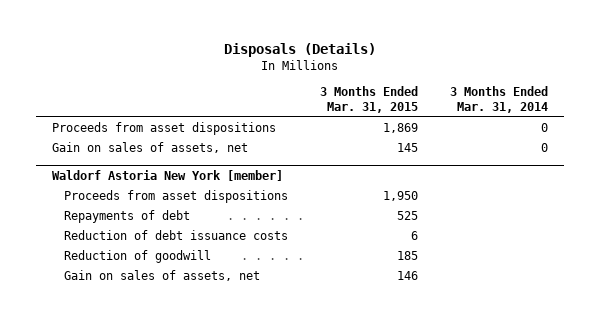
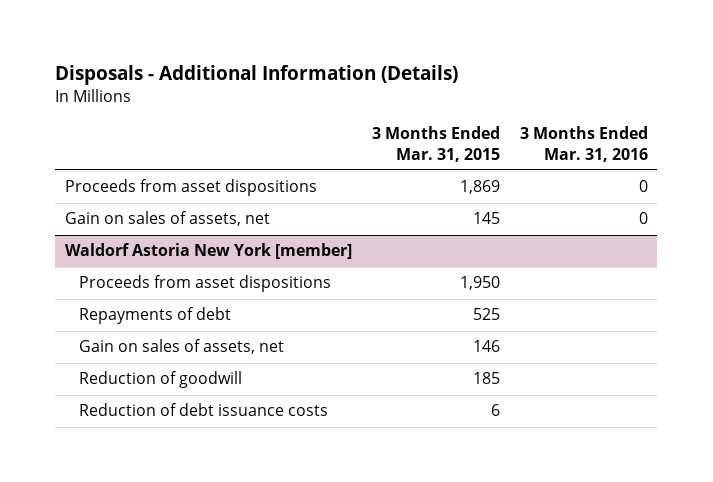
[224,43,377,58] Disposals (Details) -> [55,64,459,85] Disposals - Additional Information (Details)
[450,85,549,113] 3 Months Ended Mar. 31, 2014 -> none
none -> [519,125,648,162] 3 Months Ended Mar. 31, 2016
[64,250,212,264] Reduction of goodwill -> [79,371,243,389] Reduction of goodwill
[64,230,289,241] Reduction of debt issuance costs -> [79,403,329,417] Reduction of debt issuance costs

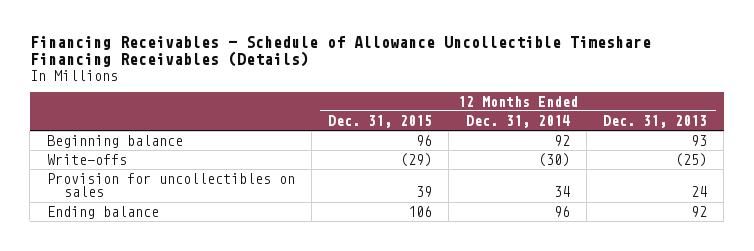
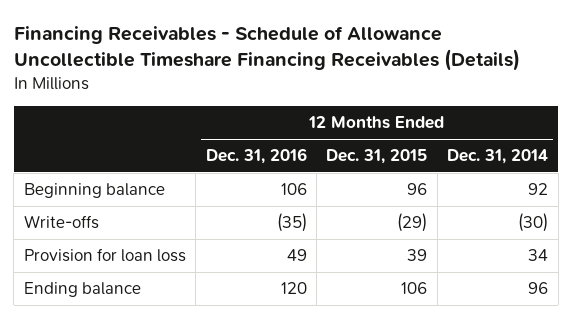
[603,114,708,128] Dec. 31, 2013 -> none
none -> [205,148,307,165] Dec. 31, 2016
[46,172,295,198] Provision for uncollectibles on sales -> [23,248,186,263] Provision for loan loss

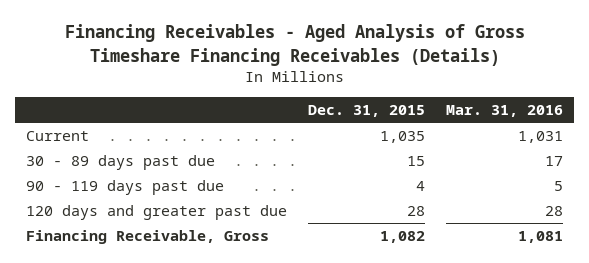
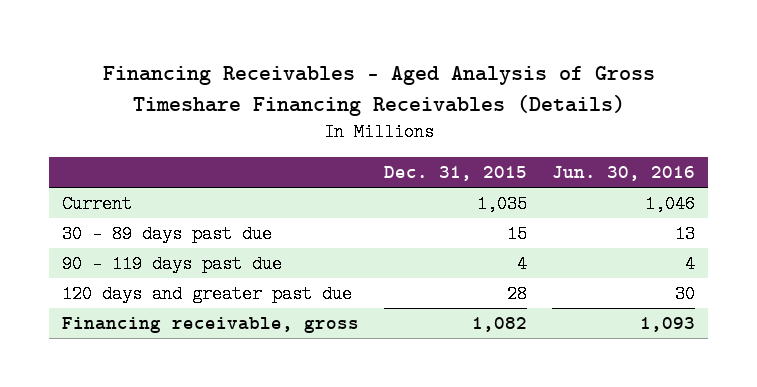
[446,105,564,118] Mar. 31, 2016 -> none
none -> [552,166,696,182] Jun. 30, 2016
[25,230,269,245] Financing Receivable, Gross -> [61,317,359,334] Financing receivable, gross

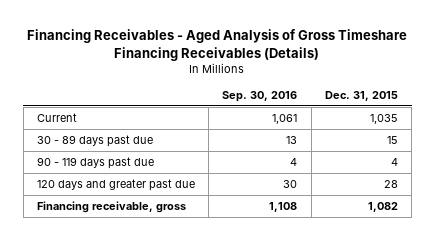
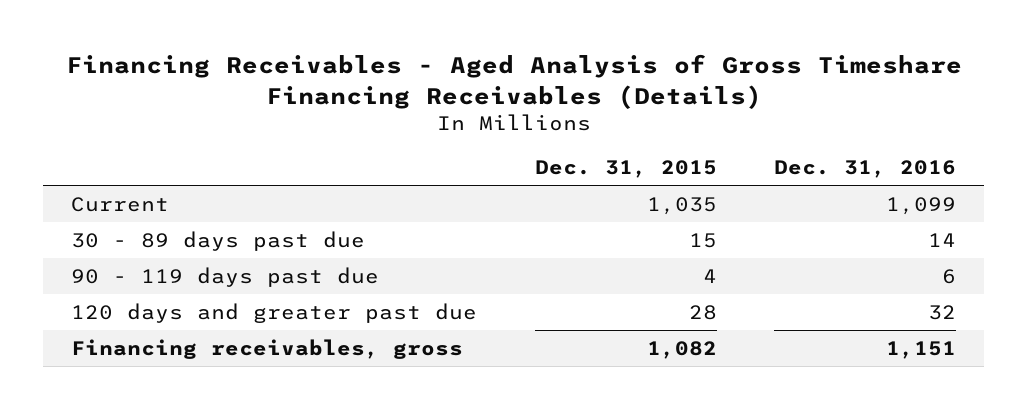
[222,90,298,102] Sep. 30, 2016 -> none
none -> [773,160,956,179] Dec. 31, 2016
[36,201,186,214] Financing receivable, gross -> [71,338,464,359] Financing receivables, gross

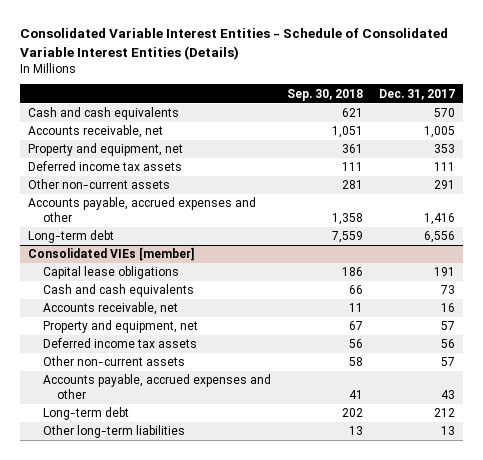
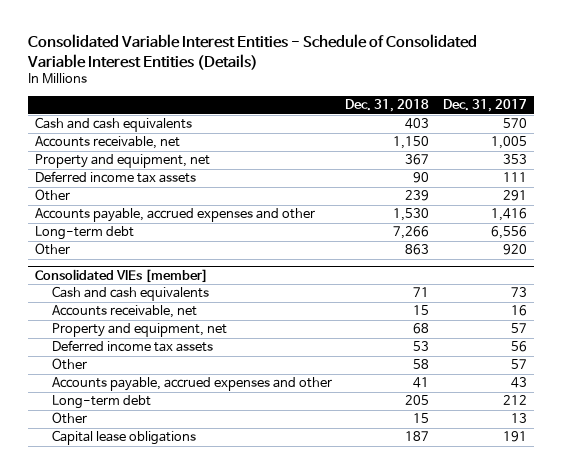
[286,88,363,101] Sep. 30, 2018 -> none
none -> [345,99,430,113] Dec. 31, 2018
[28,179,171,190] Other non-current assets -> [34,189,70,202] Other
none -> [34,243,70,256] Other
[42,356,185,367] Other non-current assets -> [51,358,87,371] Other
[42,425,185,439] Other long-term liabilities -> none
none -> [51,412,87,425] Other
[42,266,179,280] Capital lease obligations -> [51,430,196,446] Capital lease obligations

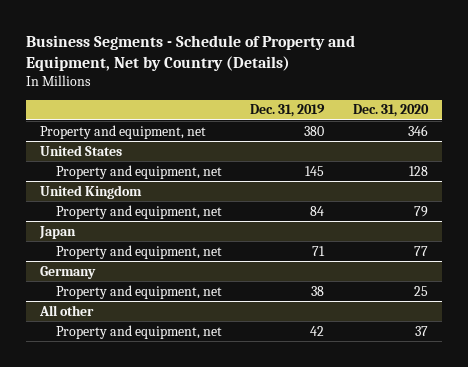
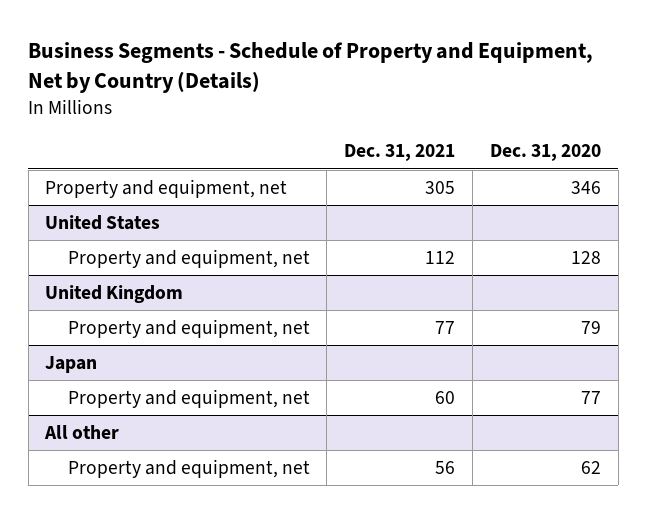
[250,104,326,118] Dec. 31, 2019 -> none
none -> [344,144,456,162] Dec. 31, 2021
[40,265,97,279] Germany -> none
[55,284,222,299] Property and equipment, net -> none
[414,325,428,336] 37 -> [580,460,601,474] 62

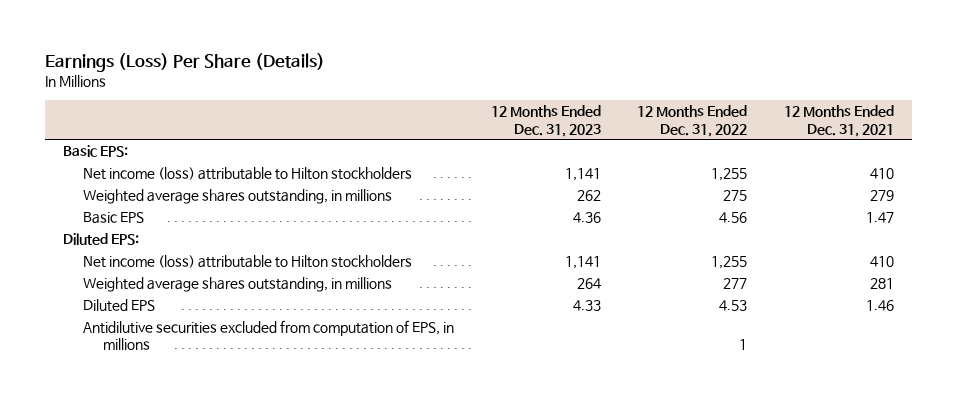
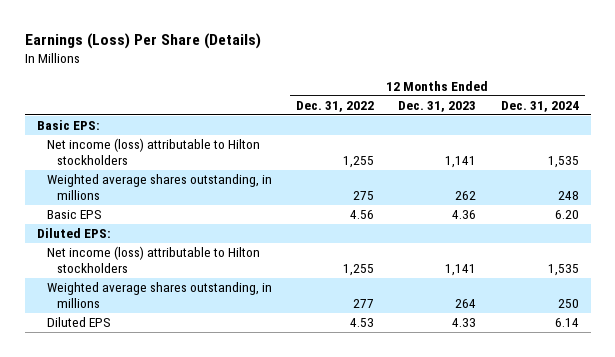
[784,105,895,137] 12 Months Ended Dec. 31, 2021 -> none
none -> [500,100,579,112] Dec. 31, 2024
[83,319,455,351] Antidilutive securities excluded from computation of EPS, in millions -> none

